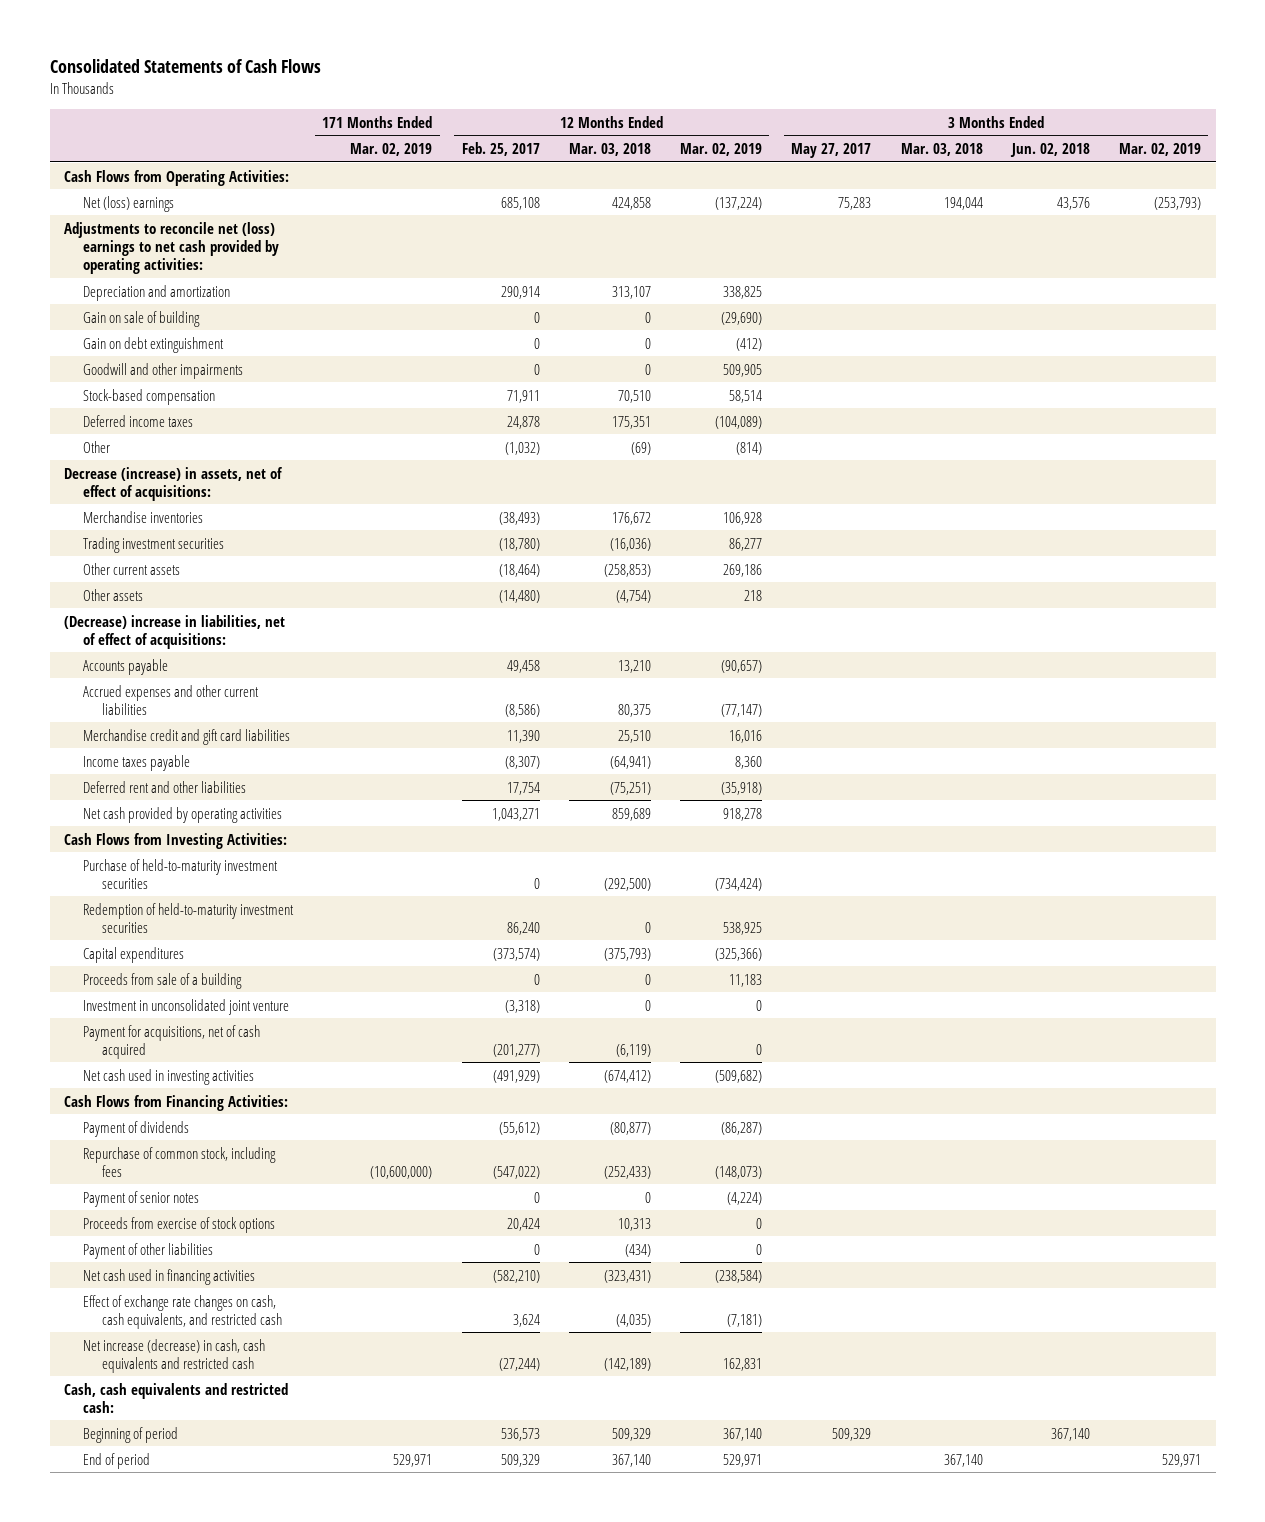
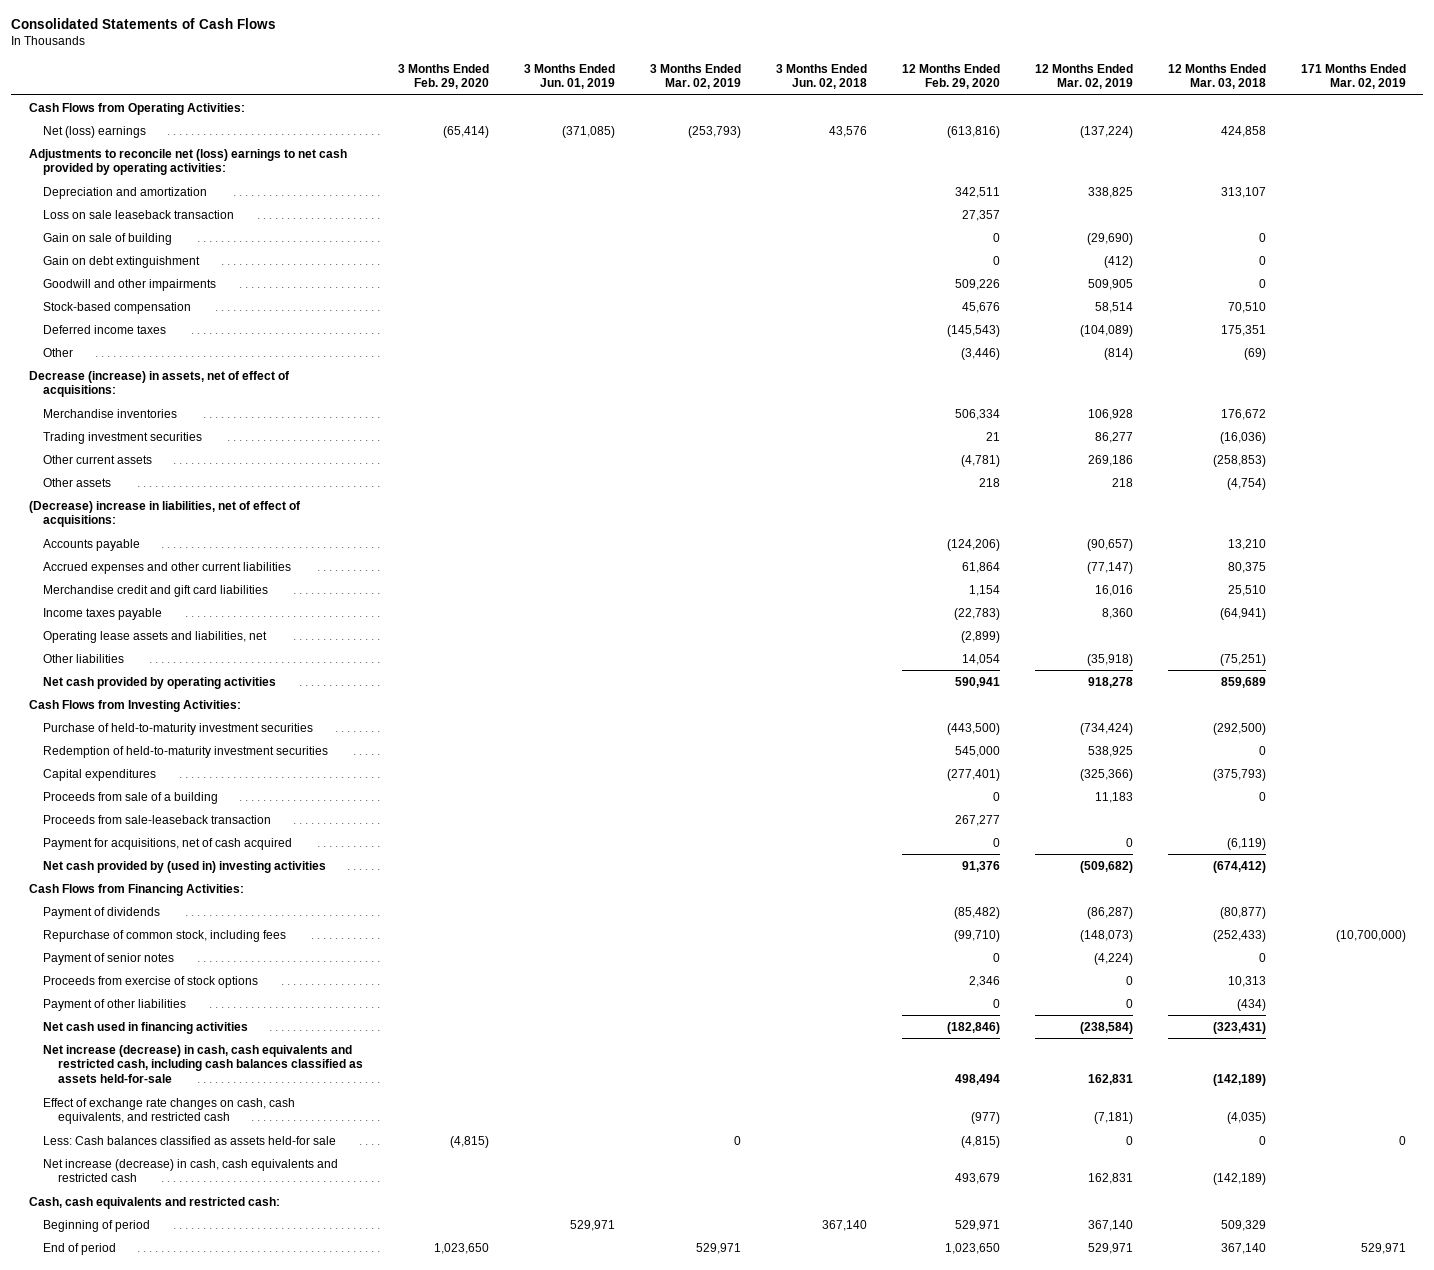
[461,141,540,156] Feb. 25, 2017 -> none
[791,142,872,158] May 27, 2017 -> none
[900,142,983,156] Mar. 03, 2018 -> none
none -> [397,63,489,90] 3 Months Ended Feb. 29, 2020
none -> [523,63,615,90] 3 Months Ended Jun. 01, 2019
none -> [901,63,1000,90] 12 Months Ended Feb. 29, 2020
none -> [43,209,235,219] Loss on sale leaseback transaction
none -> [43,630,268,643] Operating lease assets and liabilities, net
[83,780,247,793] Deferred rent and other liabilities -> [43,653,125,663] Other liabilities
[83,998,290,1015] Investment in unconsolidated joint venture -> none
none -> [43,814,272,824] Proceeds from sale-leaseback transaction
[83,1068,255,1085] Net cash used in investing activities -> [43,860,327,873] Net cash provided by (used in) investing activities
[370,1165,433,1179] (10,600,000) -> [1335,929,1406,942] (10,700,000)
none -> [43,1044,363,1084] Net increase (decrease) in cash, cash equivalents and restricted cash, including cash balances classified as assets held-for-sale
none -> [43,1135,337,1145] Less: Cash balances classified as assets held-for sale

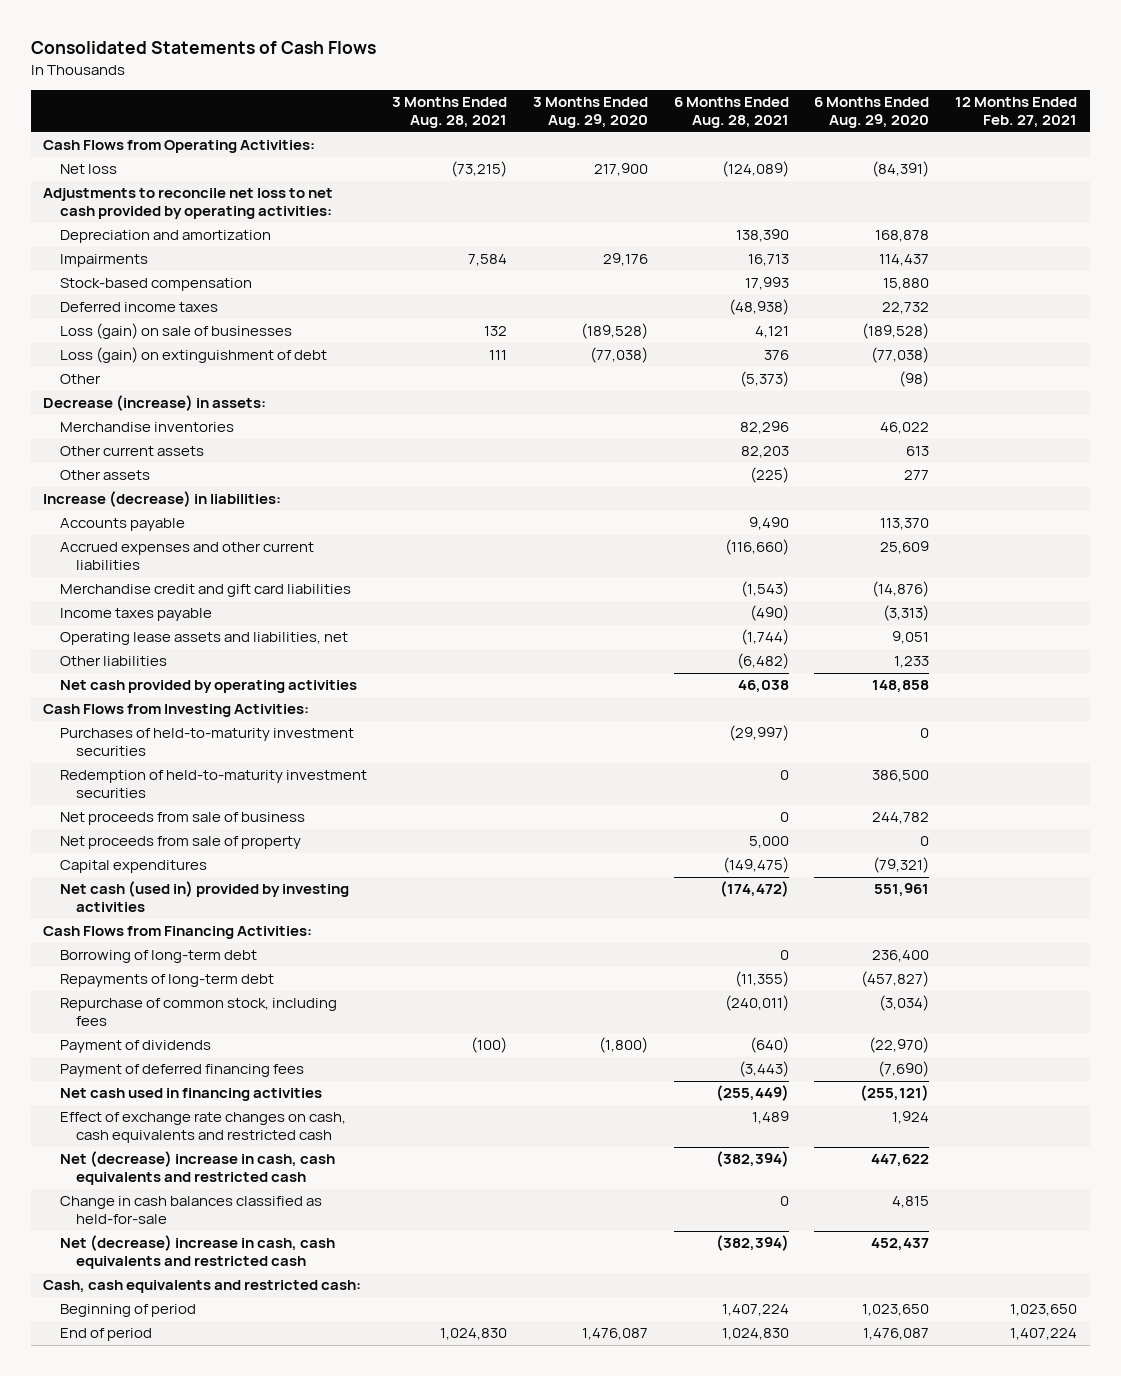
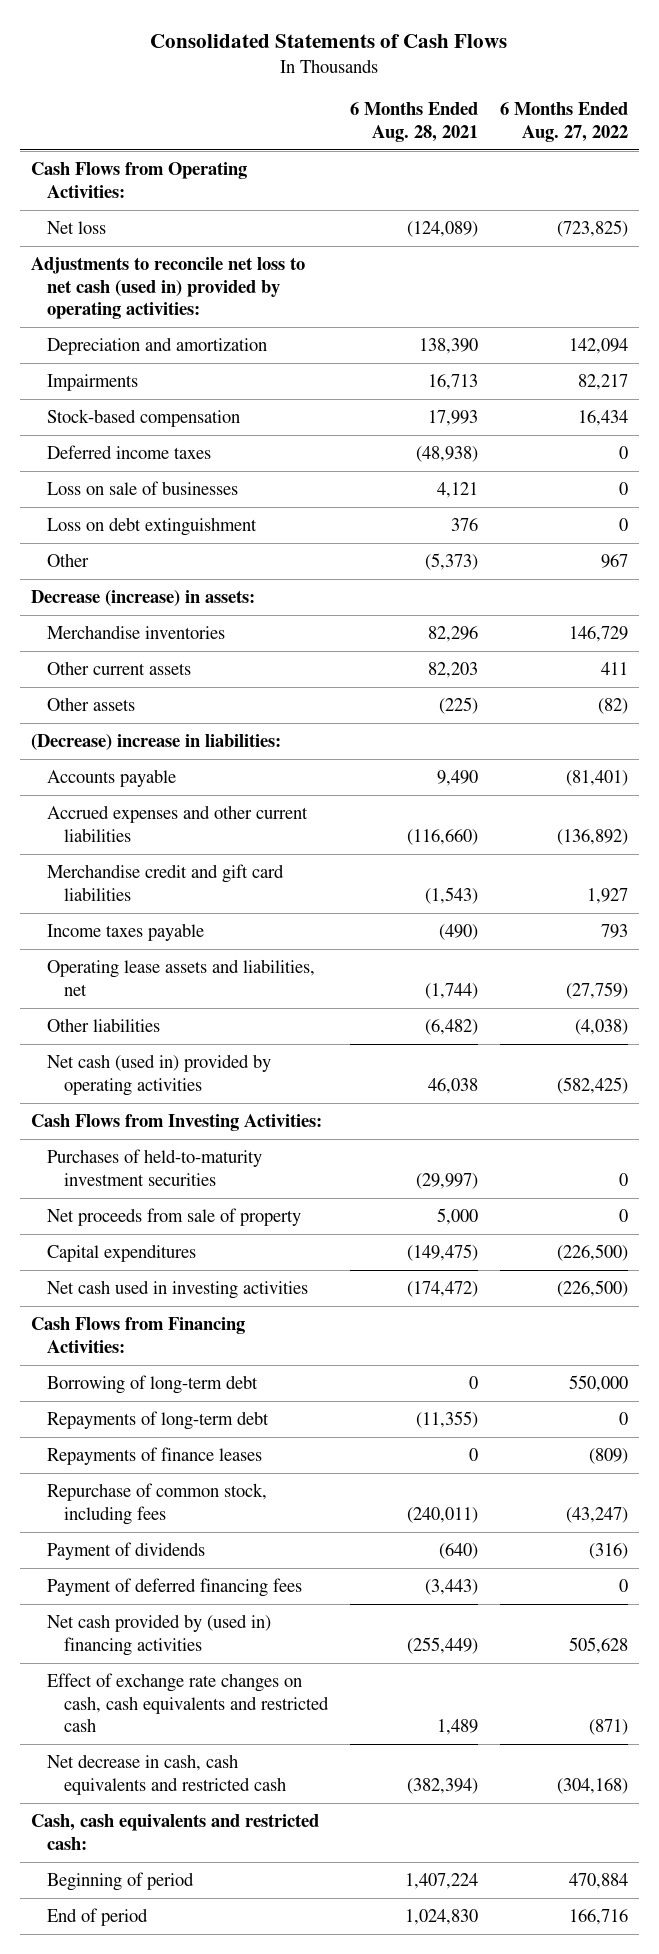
[392,97,508,129] 3 Months Ended Aug. 28, 2021 -> none
[533,97,649,129] 3 Months Ended Aug. 29, 2020 -> none
[814,97,930,129] 6 Months Ended Aug. 29, 2020 -> none
[955,97,1078,129] 12 Months Ended Feb. 27, 2021 -> none
none -> [500,102,629,142] 6 Months Ended Aug. 27, 2022
[43,188,334,220] Adjustments to reconcile net loss to net cash provided by operating activities: -> [30,257,305,320] Adjustments to reconcile net loss to net cash (used in) provided by operating activities:
[59,323,292,340] Loss (gain) on sale of businesses -> [47,481,239,496] Loss on sale of businesses
[59,347,327,364] Loss (gain) on extinguishment of debt -> [47,517,258,537] Loss on debt extinguishment
[43,491,282,508] Increase (decrease) in liabilities: -> [30,734,281,751] (Decrease) increase in liabilities:
[59,680,357,694] Net cash provided by operating activities -> [47,1054,272,1096] Net cash (used in) provided by operating activities
[59,770,367,799] Redemption of held-to-maturity investment securities -> none
[59,812,305,826] Net proceeds from sale of business -> none
[59,881,349,913] Net cash (used in) provided by investing activities -> [47,1280,309,1300] Net cash used in investing activities
none -> [47,1447,263,1466] Repayments of finance leases
[59,1088,322,1102] Net cash used in financing activities -> [47,1614,272,1656] Net cash provided by (used in) financing activities
[59,1151,335,1186] Net (decrease) increase in cash, cash equivalents and restricted cash -> none
[59,1196,322,1225] Change in cash balances classified as held-for-sale -> none
[59,1235,335,1270] Net (decrease) increase in cash, cash equivalents and restricted cash -> [47,1754,287,1795] Net decrease in cash, cash equivalents and restricted cash

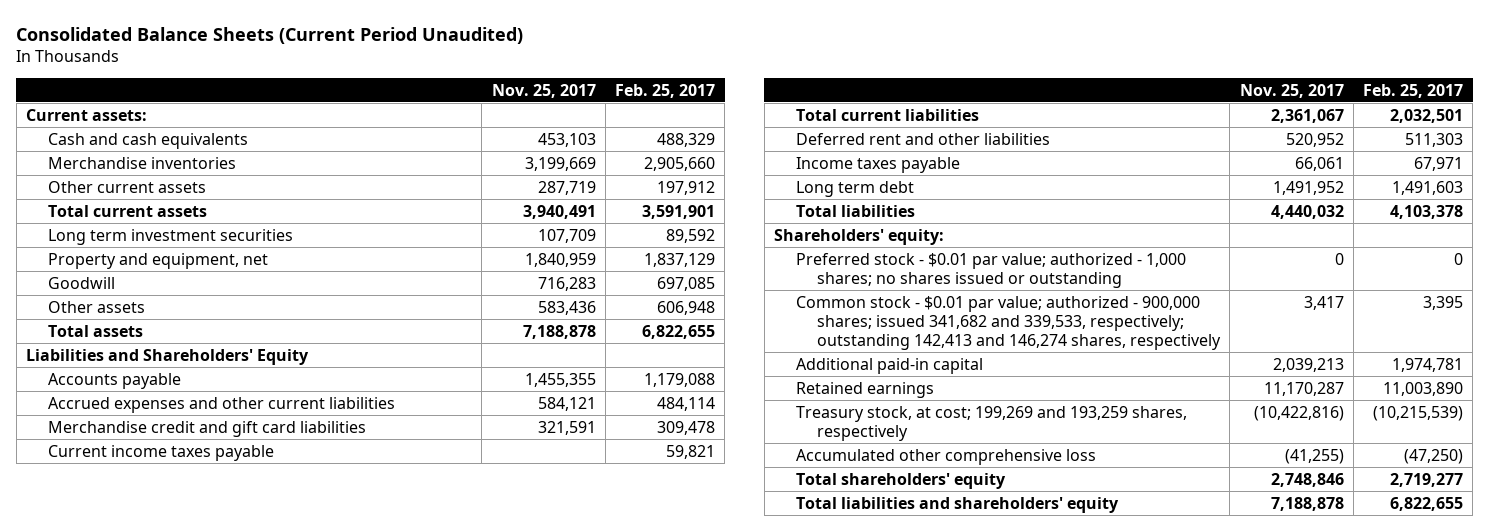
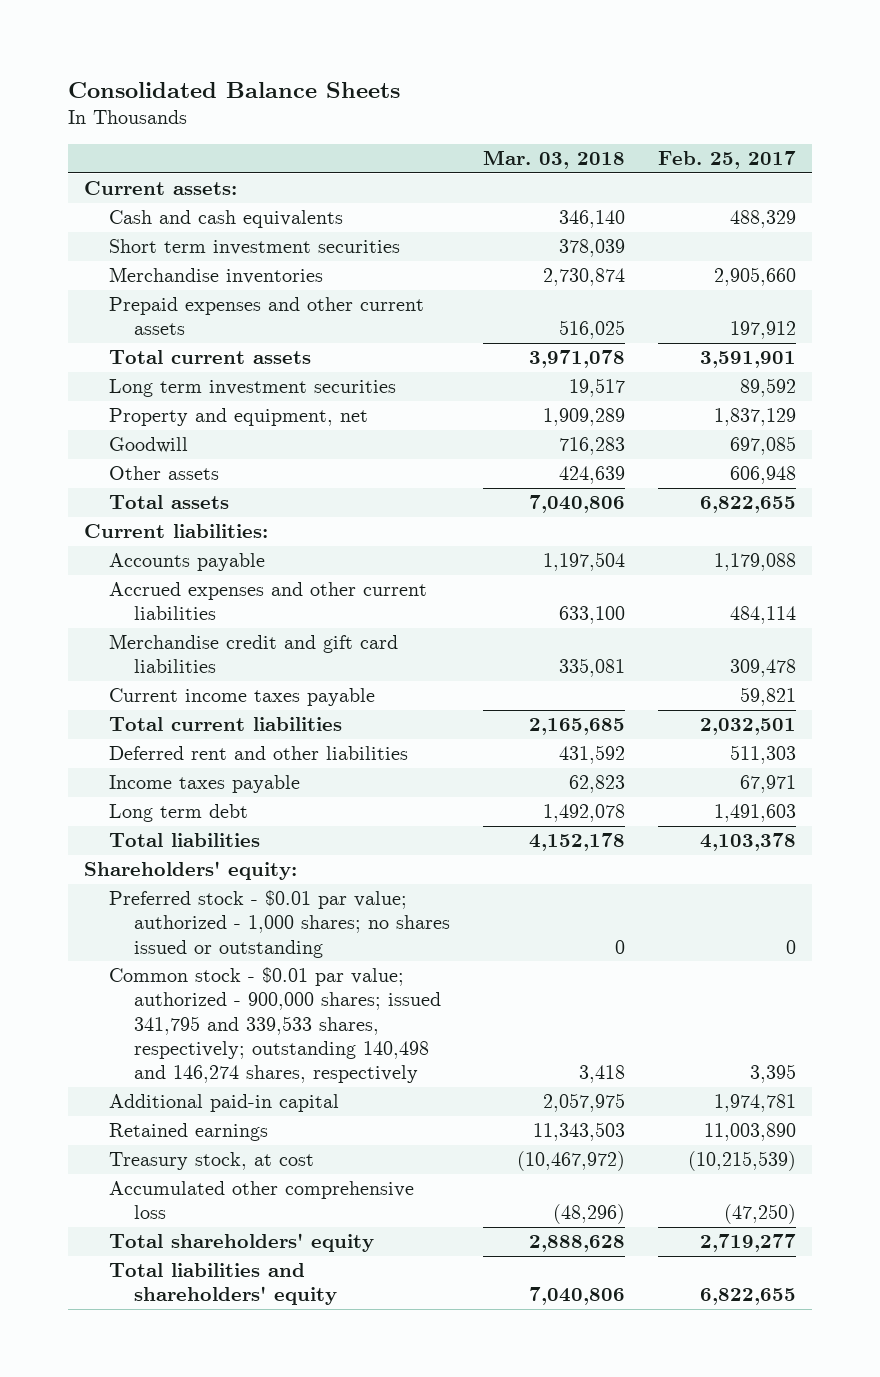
[16,26,524,44] Consolidated Balance Sheets (Current Period Unaudited) -> [67,81,400,98] Consolidated Balance Sheets
[491,83,596,98] Nov. 25, 2017 -> none
none -> [482,149,625,169] Mar. 03, 2018
none -> [109,239,401,256] Short term investment securities
[47,180,206,193] Other current assets -> [109,297,425,336] Prepaid expenses and other current assets
[26,348,310,365] Liabilities and Shareholders' Equity -> none
none -> [84,524,269,539] Current liabilities:
[795,295,1222,351] Common stock - $0.01 par value; authorized - 900,000 shares; issued 341,682 and 339,533, respectively; outstanding 142,413 and 146,274 shares, respectively -> [109,967,441,1084] Common stock - $0.01 par value; authorized - 900,000 shares; issued 341,795 and 339,533 shares, respectively; outstanding 140,498 and 146,274 shares, respectively
[795,405,1187,441] Treasury stock, at cost; 199,269 and 193,259 shares, respectively -> [109,1152,315,1171] Treasury stock, at cost

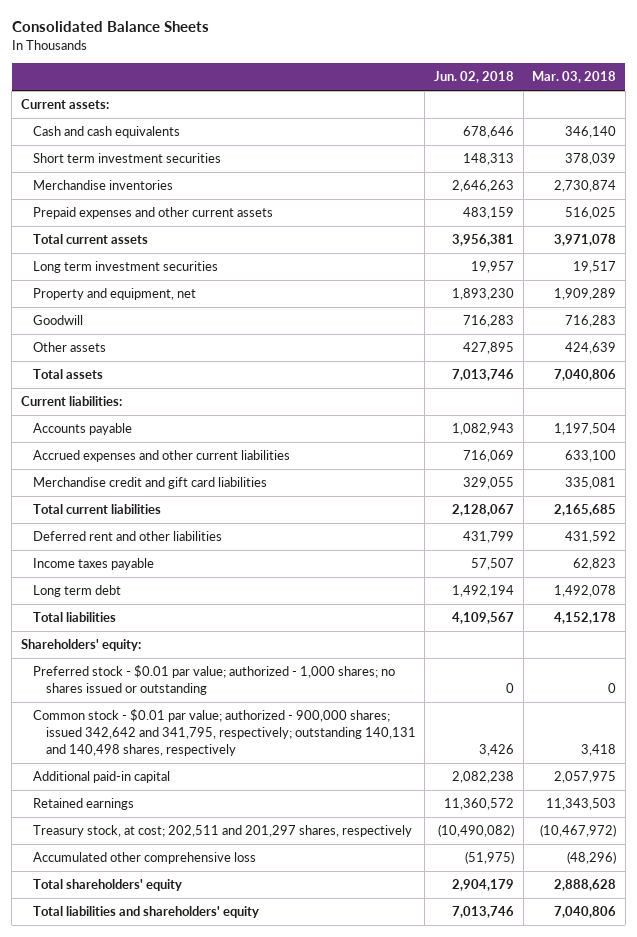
[657,150,796,169] Feb. 25, 2017 -> none
none -> [433,71,514,84] Jun. 02, 2018
[109,688,376,707] Current income taxes payable -> none
[109,967,441,1084] Common stock - $0.01 par value; authorized - 900,000 shares; issued 341,795 and 339,533 shares, respectively; outstanding 140,498 and 146,274 shares, respectively -> [33,709,416,757] Common stock - $0.01 par value; authorized - 900,000 shares; issued 342,642 and 341,795, respectively; outstanding 140,131 and 140,498 shares, respectively
[109,1152,315,1171] Treasury stock, at cost -> [33,825,413,838] Treasury stock, at cost; 202,511 and 201,297 shares, respectively

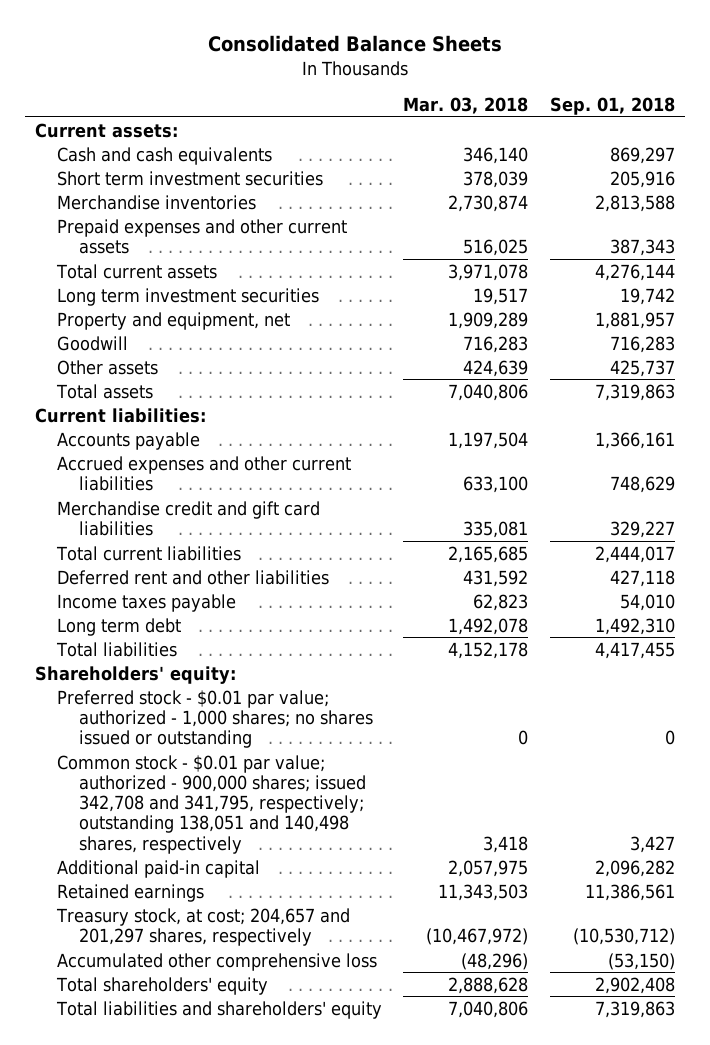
[433,71,514,84] Jun. 02, 2018 -> none
none -> [549,96,675,115] Sep. 01, 2018
[33,709,416,757] Common stock - $0.01 par value; authorized - 900,000 shares; issued 342,642 and 341,795, respectively; outstanding 140,131 and 140,498 shares, respectively -> [57,754,367,854] Common stock - $0.01 par value; authorized - 900,000 shares; issued 342,708 and 341,795, respectively; outstanding 138,051 and 140,498 shares, respectively
[33,825,413,838] Treasury stock, at cost; 202,511 and 201,297 shares, respectively -> [56,907,351,946] Treasury stock, at cost; 204,657 and 201,297 shares, respectively

